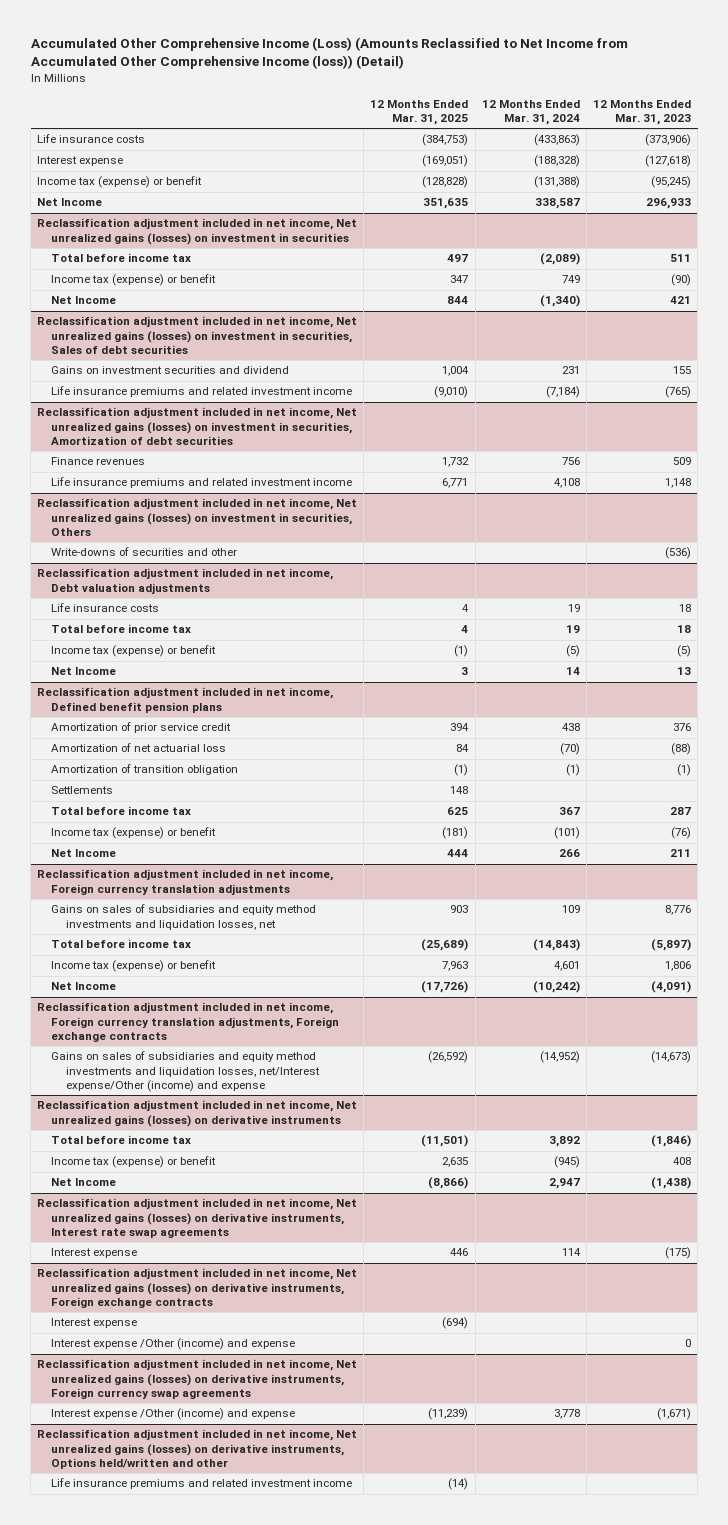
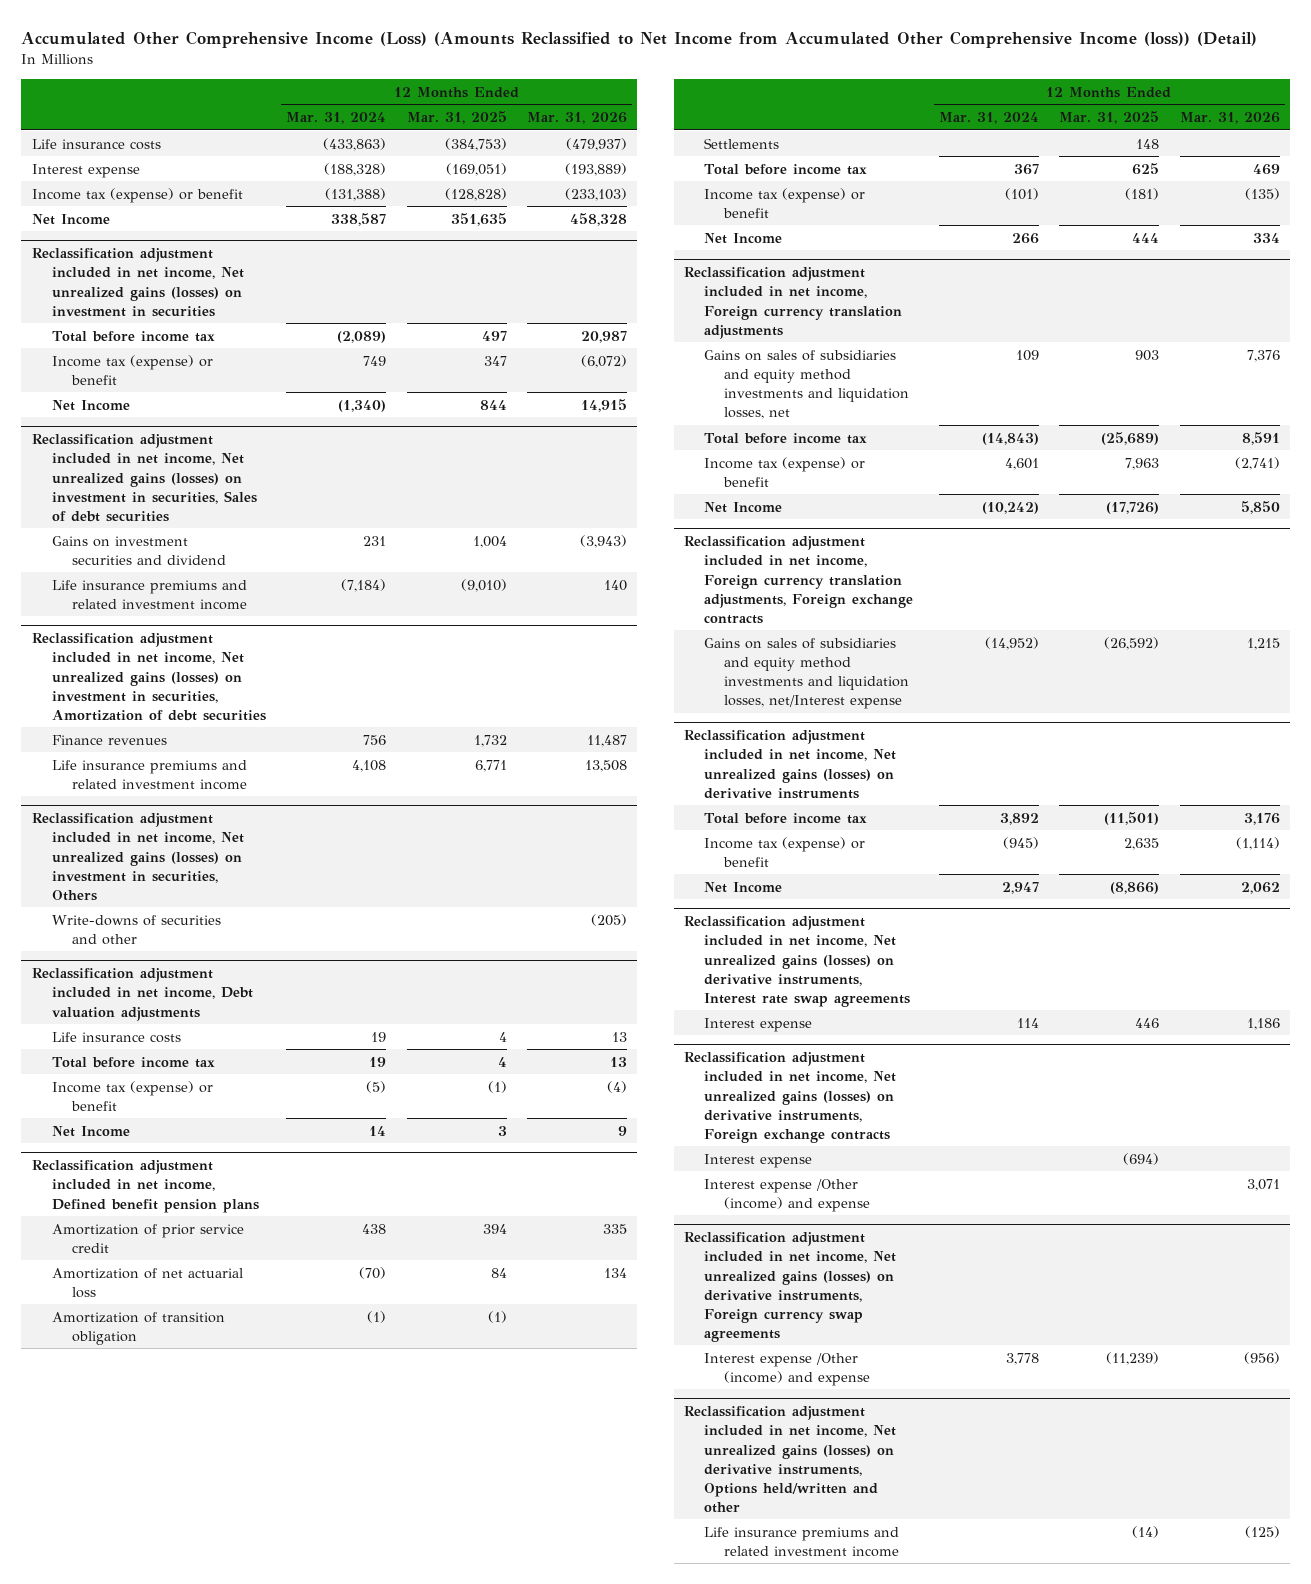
[592,99,691,126] 12 Months Ended Mar. 31, 2023 -> none
none -> [527,111,628,124] Mar. 31, 2026
[51,1051,320,1092] Gains on sales of subsidiaries and equity method investments and liquidation losses, net/Interest expense/Other (income) and expense -> [704,637,910,710] Gains on sales of subsidiaries and equity method investments and liquidation losses, net/Interest expense

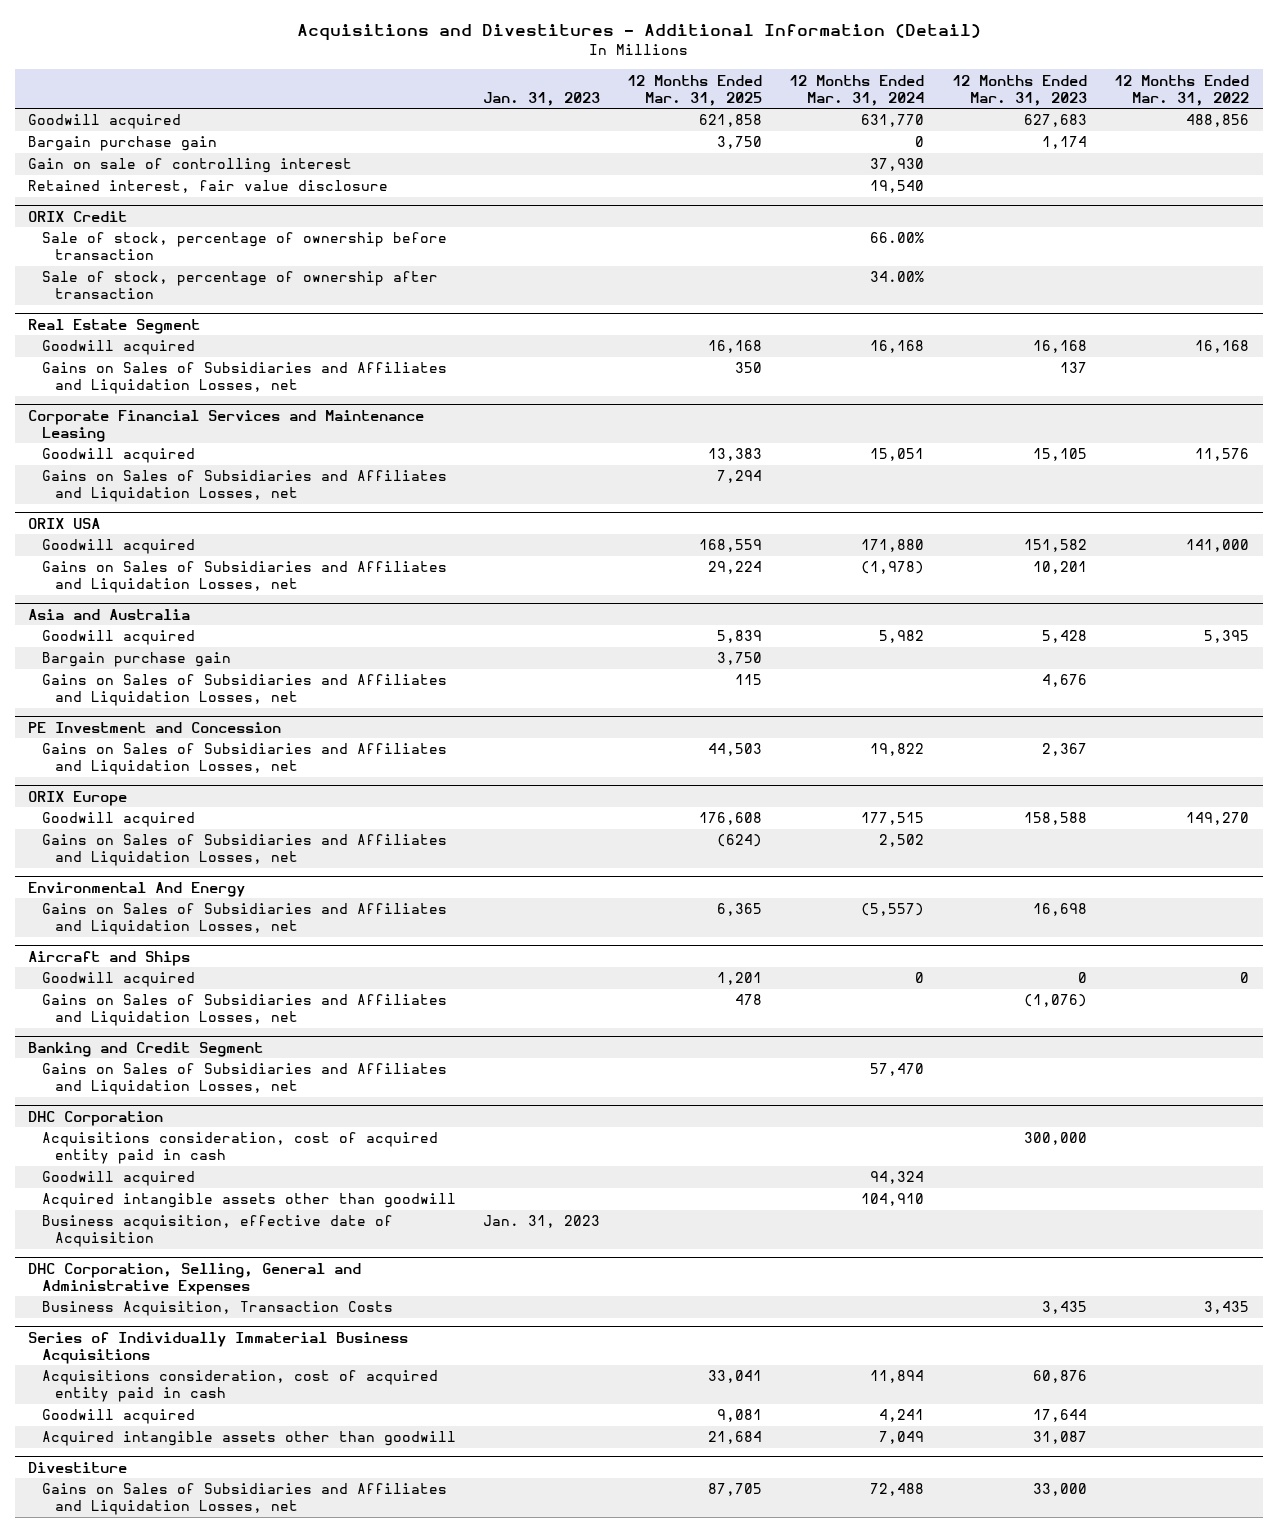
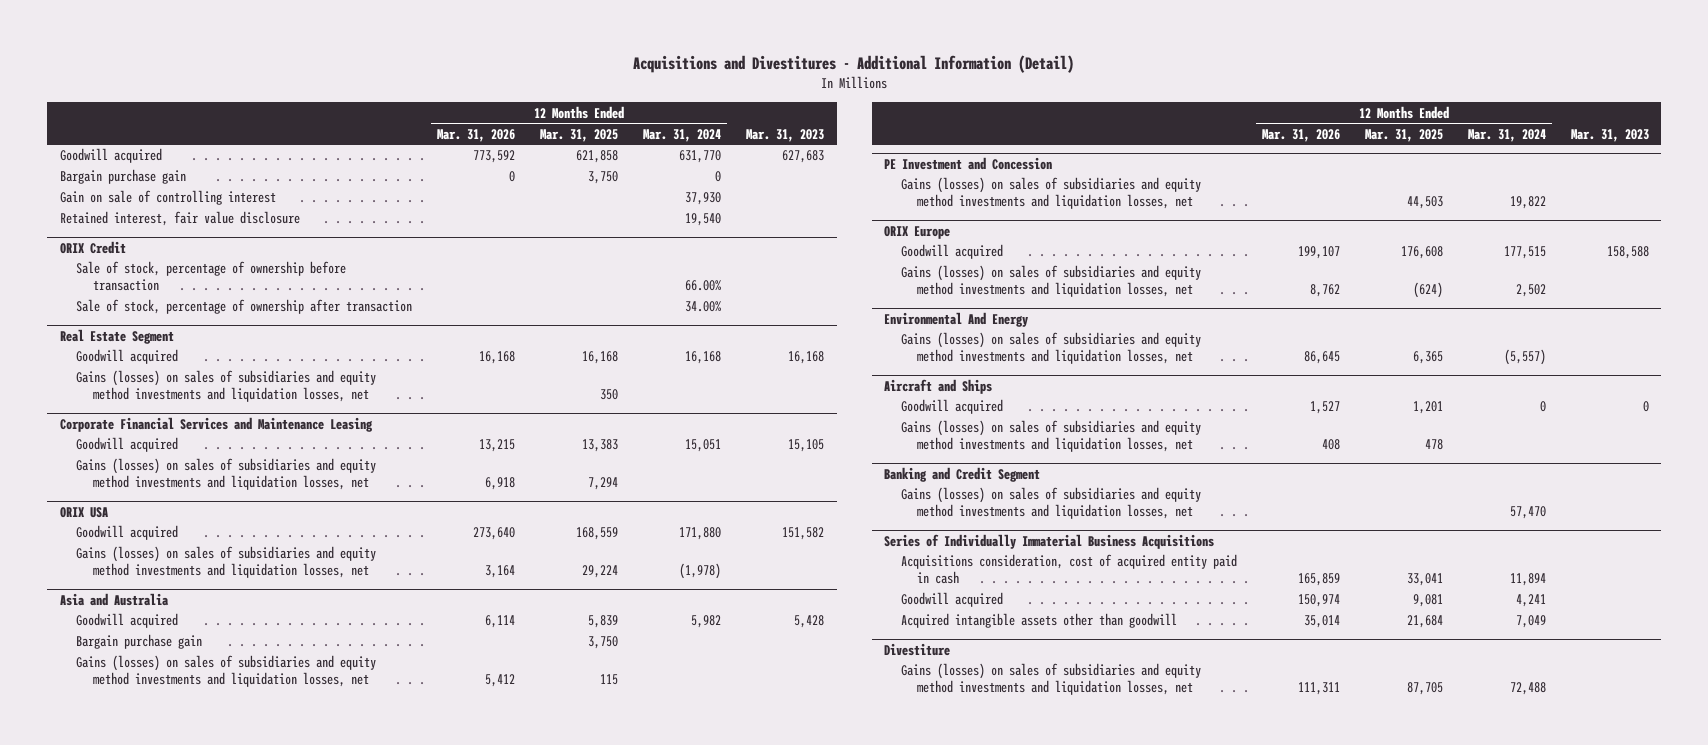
[482,91,600,106] Jan. 31, 2023 -> none
[951,74,1087,106] 12 Months Ended Mar. 31, 2023 -> none
[1113,74,1249,106] 12 Months Ended Mar. 31, 2022 -> none
none -> [437,128,516,142] Mar. 31, 2026
none -> [746,128,825,142] Mar. 31, 2023
[41,362,447,395] Gains on Sales of Subsidiaries and Affiliates and Liquidation Losses, net -> [76,370,377,403] Gains (losses) on sales of subsidiaries and equity method investments and liquidation losses, net
[41,470,447,503] Gains on Sales of Subsidiaries and Affiliates and Liquidation Losses, net -> [76,458,377,491] Gains (losses) on sales of subsidiaries and equity method investments and liquidation losses, net
[41,561,447,594] Gains on Sales of Subsidiaries and Affiliates and Liquidation Losses, net -> [76,546,377,579] Gains (losses) on sales of subsidiaries and equity method investments and liquidation losses, net
[41,674,447,707] Gains on Sales of Subsidiaries and Affiliates and Liquidation Losses, net -> [76,655,377,688] Gains (losses) on sales of subsidiaries and equity method investments and liquidation losses, net
[41,743,447,776] Gains on Sales of Subsidiaries and Affiliates and Liquidation Losses, net -> [900,177,1201,210] Gains (losses) on sales of subsidiaries and equity method investments and liquidation losses, net
[41,834,447,867] Gains on Sales of Subsidiaries and Affiliates and Liquidation Losses, net -> [900,265,1201,298] Gains (losses) on sales of subsidiaries and equity method investments and liquidation losses, net
[41,903,447,936] Gains on Sales of Subsidiaries and Affiliates and Liquidation Losses, net -> [900,332,1201,365] Gains (losses) on sales of subsidiaries and equity method investments and liquidation losses, net
[41,994,447,1027] Gains on Sales of Subsidiaries and Affiliates and Liquidation Losses, net -> [900,420,1201,453] Gains (losses) on sales of subsidiaries and equity method investments and liquidation losses, net
[28,1110,164,1126] DHC Corporation -> none
[41,1132,438,1165] Acquisitions consideration, cost of acquired entity paid in cash -> none
[41,1171,195,1187] Goodwill acquired -> none
[41,1193,456,1209] Acquired intangible assets other than goodwill -> none
[41,1215,393,1248] Business acquisition, effective date of Acquisition -> none
[28,1262,362,1295] DHC Corporation, Selling, General and Administrative Expenses -> none
[41,1301,393,1317] Business Acquisition, Transaction Costs -> none
[41,1063,447,1096] Gains on Sales of Subsidiaries and Affiliates and Liquidation Losses, net -> [900,487,1201,520] Gains (losses) on sales of subsidiaries and equity method investments and liquidation losses, net
[41,1483,447,1516] Gains on Sales of Subsidiaries and Affiliates and Liquidation Losses, net -> [900,663,1201,696] Gains (losses) on sales of subsidiaries and equity method investments and liquidation losses, net

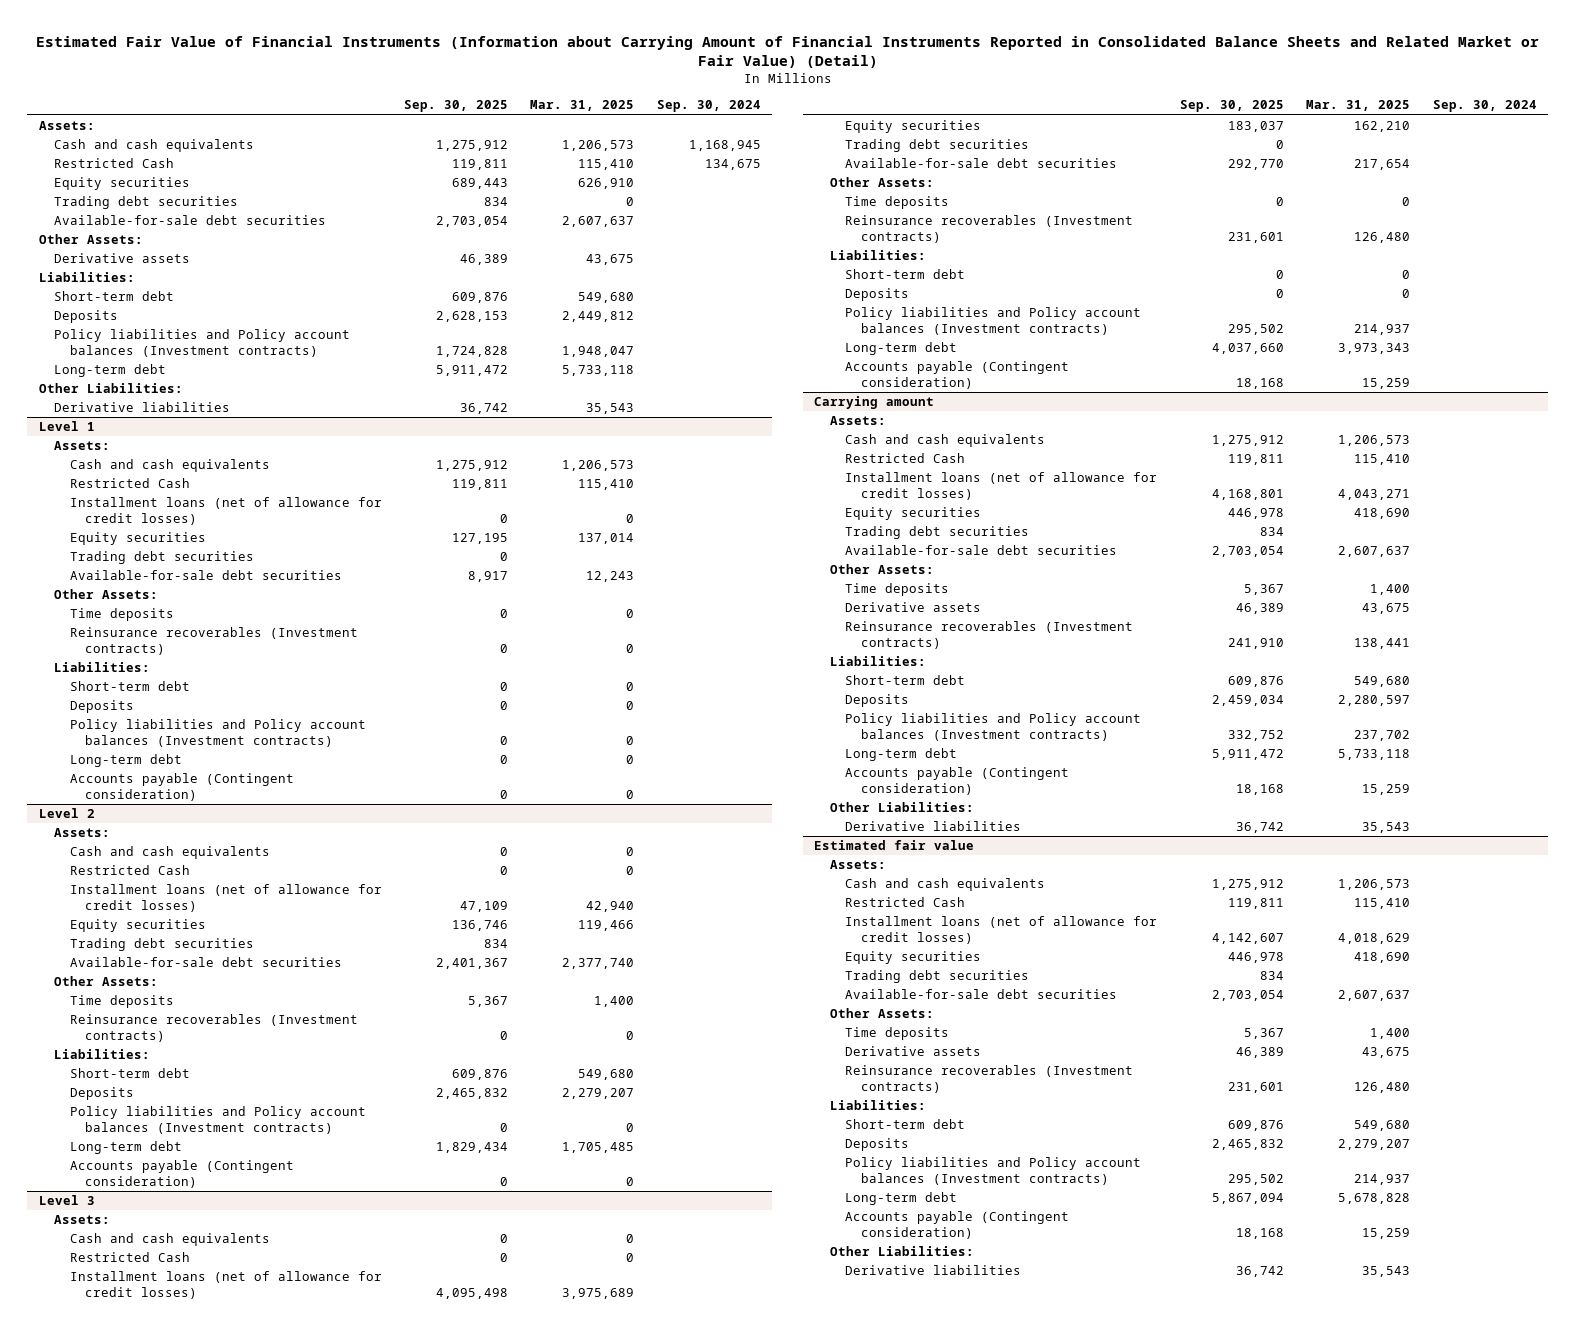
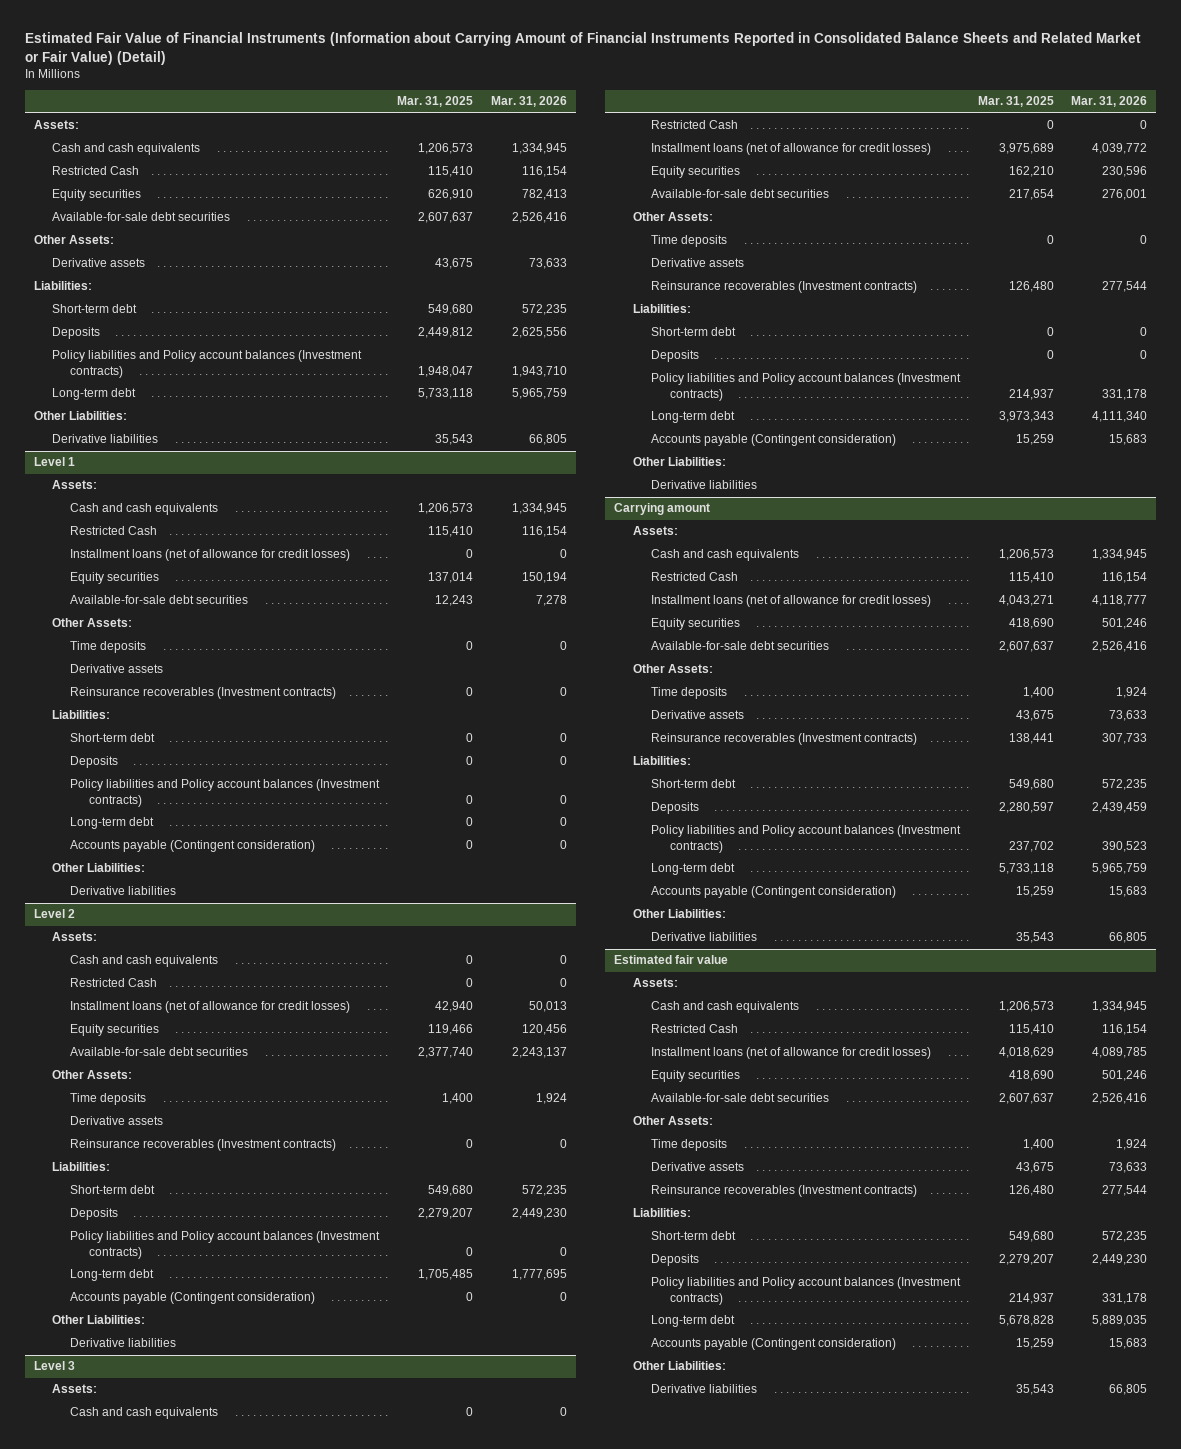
[404,100,509,113] Sep. 30, 2025 -> none
[656,100,761,113] Sep. 30, 2024 -> none
none -> [490,96,567,108] Mar. 31, 2026
[54,196,239,210] Trading debt securities -> none
[69,551,254,565] Trading debt securities -> none
none -> [70,664,164,674] Derivative assets
none -> [52,863,146,873] Other Liabilities:
none -> [70,886,177,896] Derivative liabilities
[69,938,254,952] Trading debt securities -> none
none -> [70,1116,164,1126] Derivative assets
none -> [52,1315,146,1325] Other Liabilities:
none -> [70,1338,177,1348] Derivative liabilities
[845,139,1030,153] Trading debt securities -> none
none -> [651,258,745,268] Derivative assets
none -> [632,457,726,467] Other Liabilities:
none -> [651,480,758,490] Derivative liabilities
[845,526,1030,540] Trading debt securities -> none
[845,970,1030,984] Trading debt securities -> none

